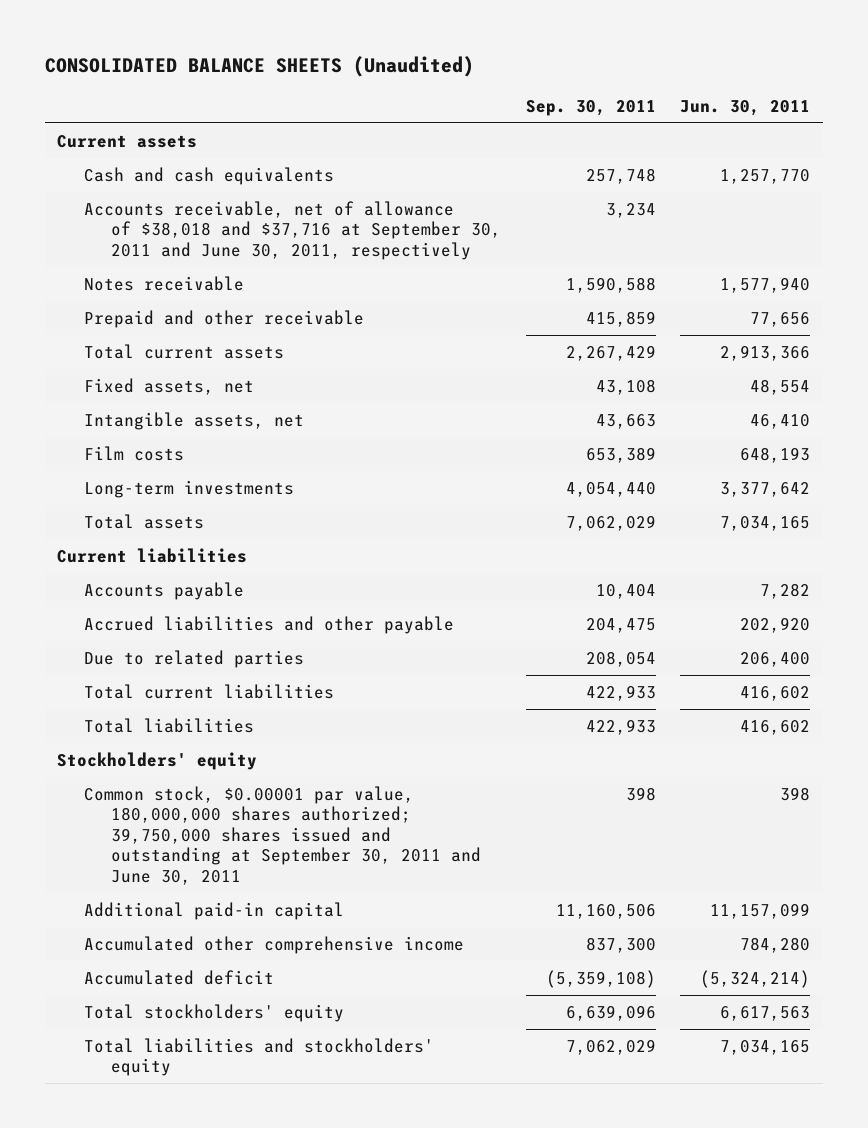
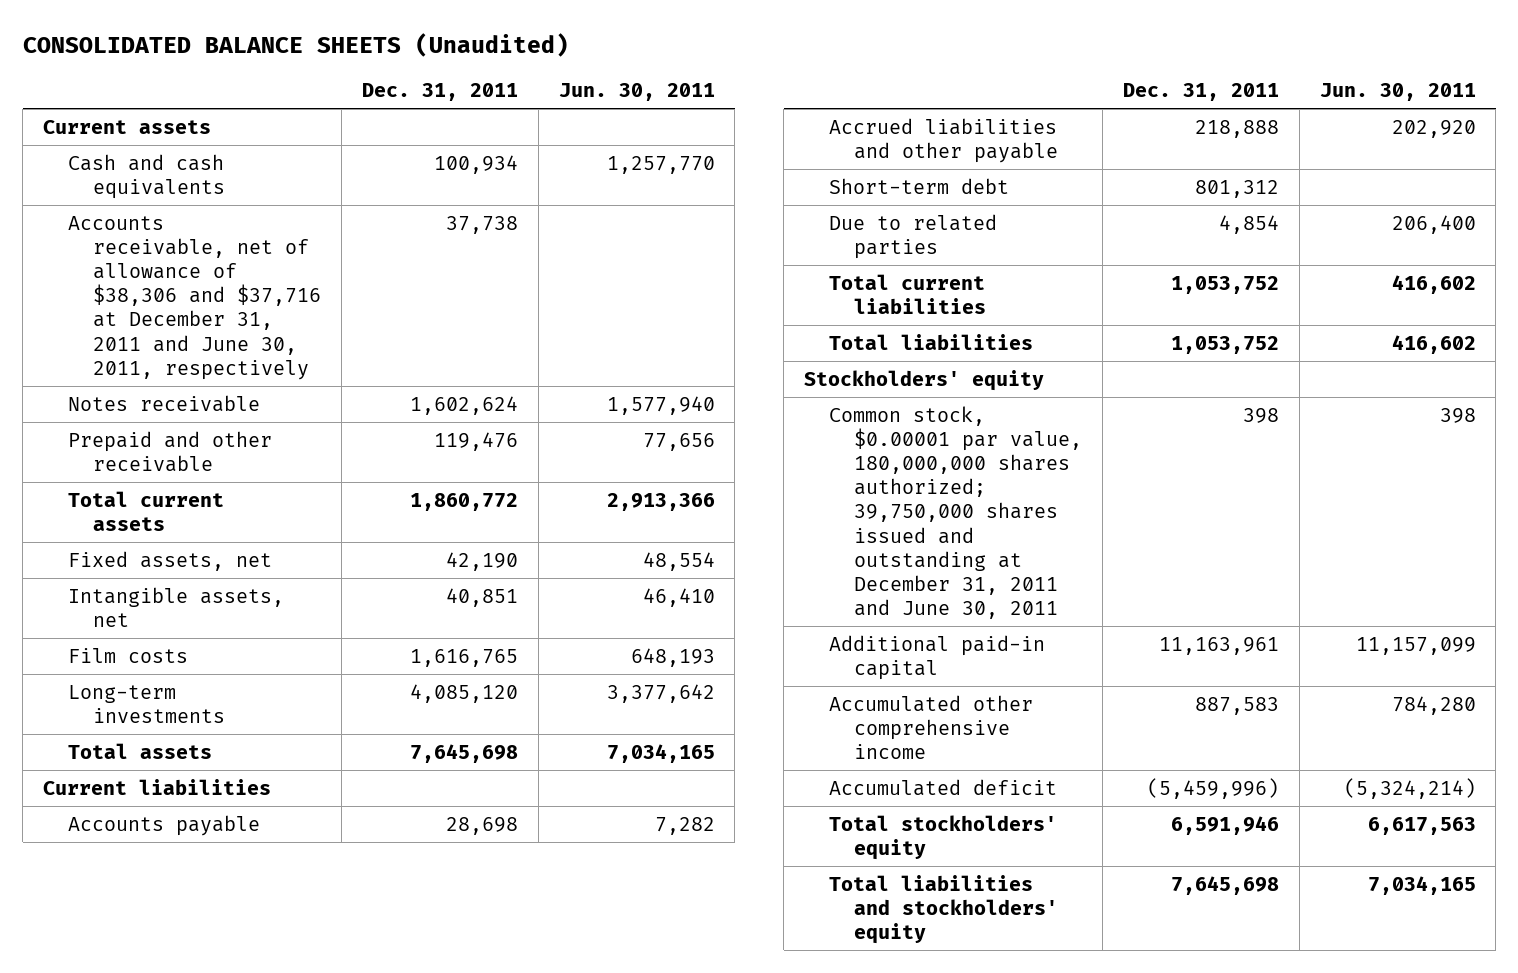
[525,99,656,116] Sep. 30, 2011 -> none
none -> [361,83,518,102] Dec. 31, 2011
[84,200,502,260] Accounts receivable, net of allowance of $38,018 and $37,716 at September 30, 2011 and June 30, 2011, respectively -> [68,215,322,380] Accounts receivable, net of allowance of $38,306 and $37,716 at December 31, 2011 and June 30, 2011, respectively
none -> [829,177,1010,194] Short-term debt
[84,785,482,885] Common stock, $0.00001 par value, 180,000,000 shares authorized; 39,750,000 shares issued and outstanding at September 30, 2011 and June 30, 2011 -> [829,405,1083,620] Common stock, $0.00001 par value, 180,000,000 shares authorized; 39,750,000 shares issued and outstanding at December 31, 2011 and June 30, 2011

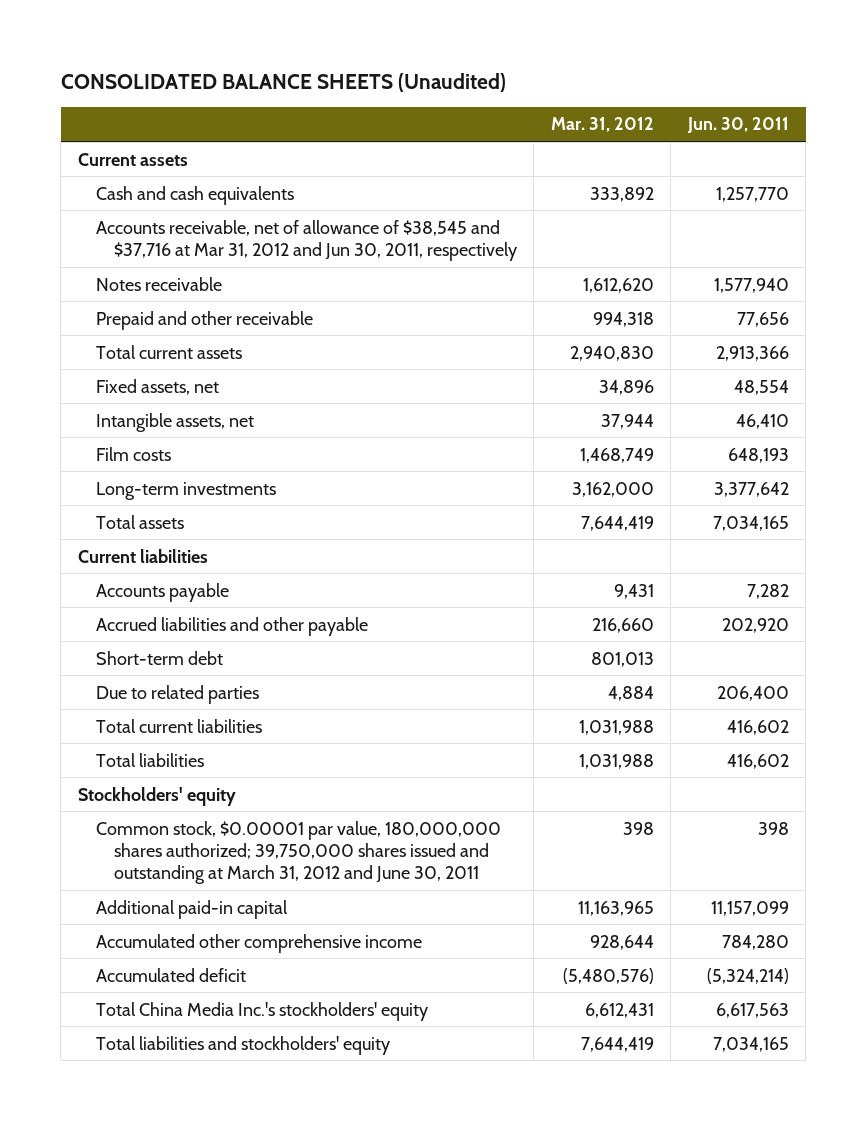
[361,83,518,102] Dec. 31, 2011 -> none
none -> [550,117,654,133] Mar. 31, 2012
[68,215,322,380] Accounts receivable, net of allowance of $38,306 and $37,716 at December 31, 2011 and June 30, 2011, respectively -> [95,219,517,261] Accounts receivable, net of allowance of $38,545 and $37,716 at Mar 31, 2012 and Jun 30, 2011, respectively
[829,405,1083,620] Common stock, $0.00001 par value, 180,000,000 shares authorized; 39,750,000 shares issued and outstanding at December 31, 2011 and June 30, 2011 -> [95,820,501,884] Common stock, $0.00001 par value, 180,000,000 shares authorized; 39,750,000 shares issued and outstanding at March 31, 2012 and June 30, 2011
[829,814,1058,860] Total stockholders' equity -> [95,1001,428,1021] Total China Media Inc.'s stockholders' equity

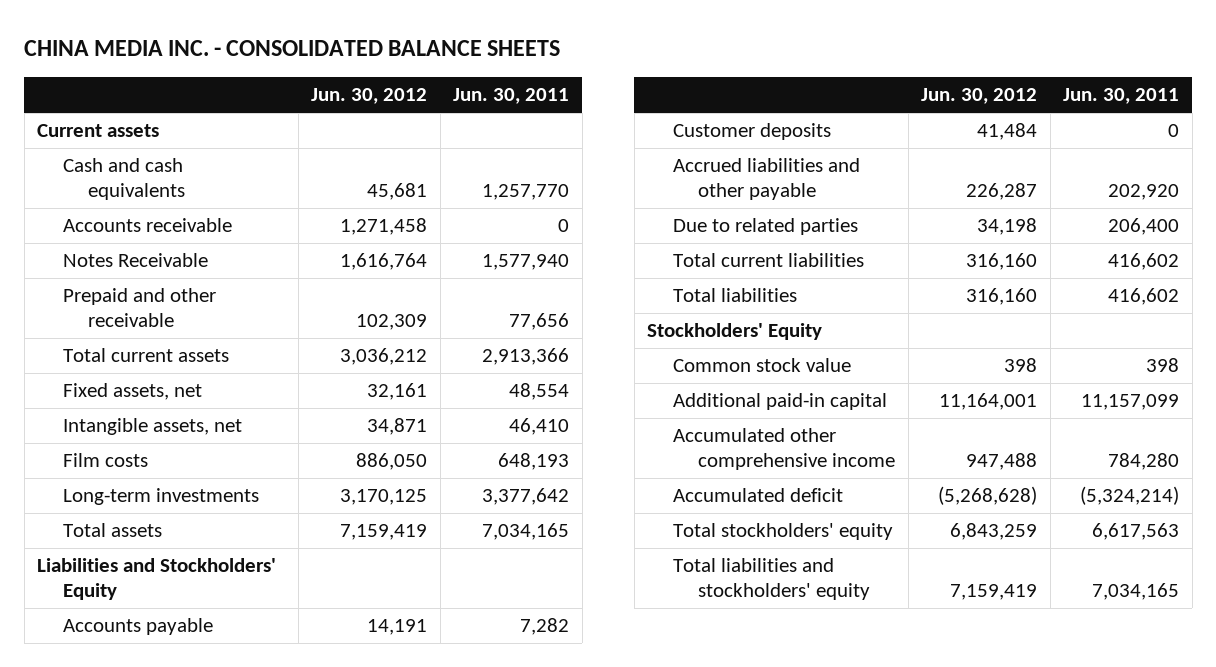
[60,72,506,92] CONSOLIDATED BALANCE SHEETS (Unaudited) -> [24,40,561,57] CHINA MEDIA INC. - CONSOLIDATED BALANCE SHEETS
[550,117,654,133] Mar. 31, 2012 -> none
none -> [311,88,428,105] Jun. 30, 2012
[95,219,517,261] Accounts receivable, net of allowance of $38,545 and $37,716 at Mar 31, 2012 and Jun 30, 2011, respectively -> none
none -> [62,218,232,233] Accounts receivable
[95,276,222,291] Notes receivable -> [62,253,208,268] Notes Receivable
[77,548,208,563] Current liabilities -> none
none -> [37,558,277,601] Liabilities and Stockholders' Equity
none -> [672,123,831,141] Customer deposits
[95,650,223,665] Short-term debt -> none
[77,786,236,806] Stockholders' equity -> [647,323,823,341] Stockholders' Equity
[95,820,501,884] Common stock, $0.00001 par value, 180,000,000 shares authorized; 39,750,000 shares issued and outstanding at March 31, 2012 and June 30, 2011 -> [672,358,851,373] Common stock value
[95,1001,428,1021] Total China Media Inc.'s stockholders' equity -> [672,523,893,541] Total stockholders' equity

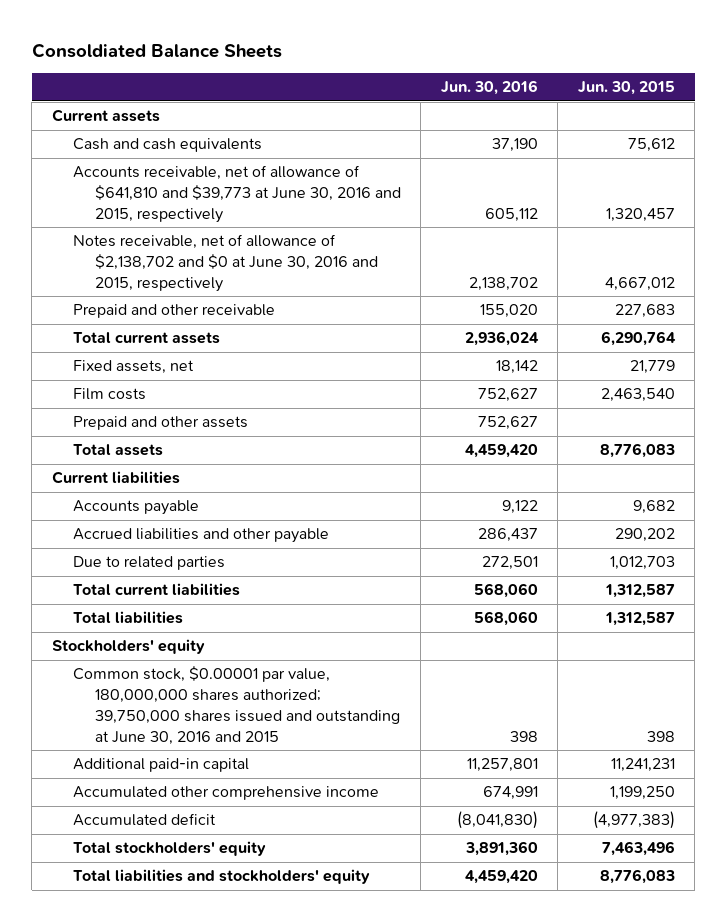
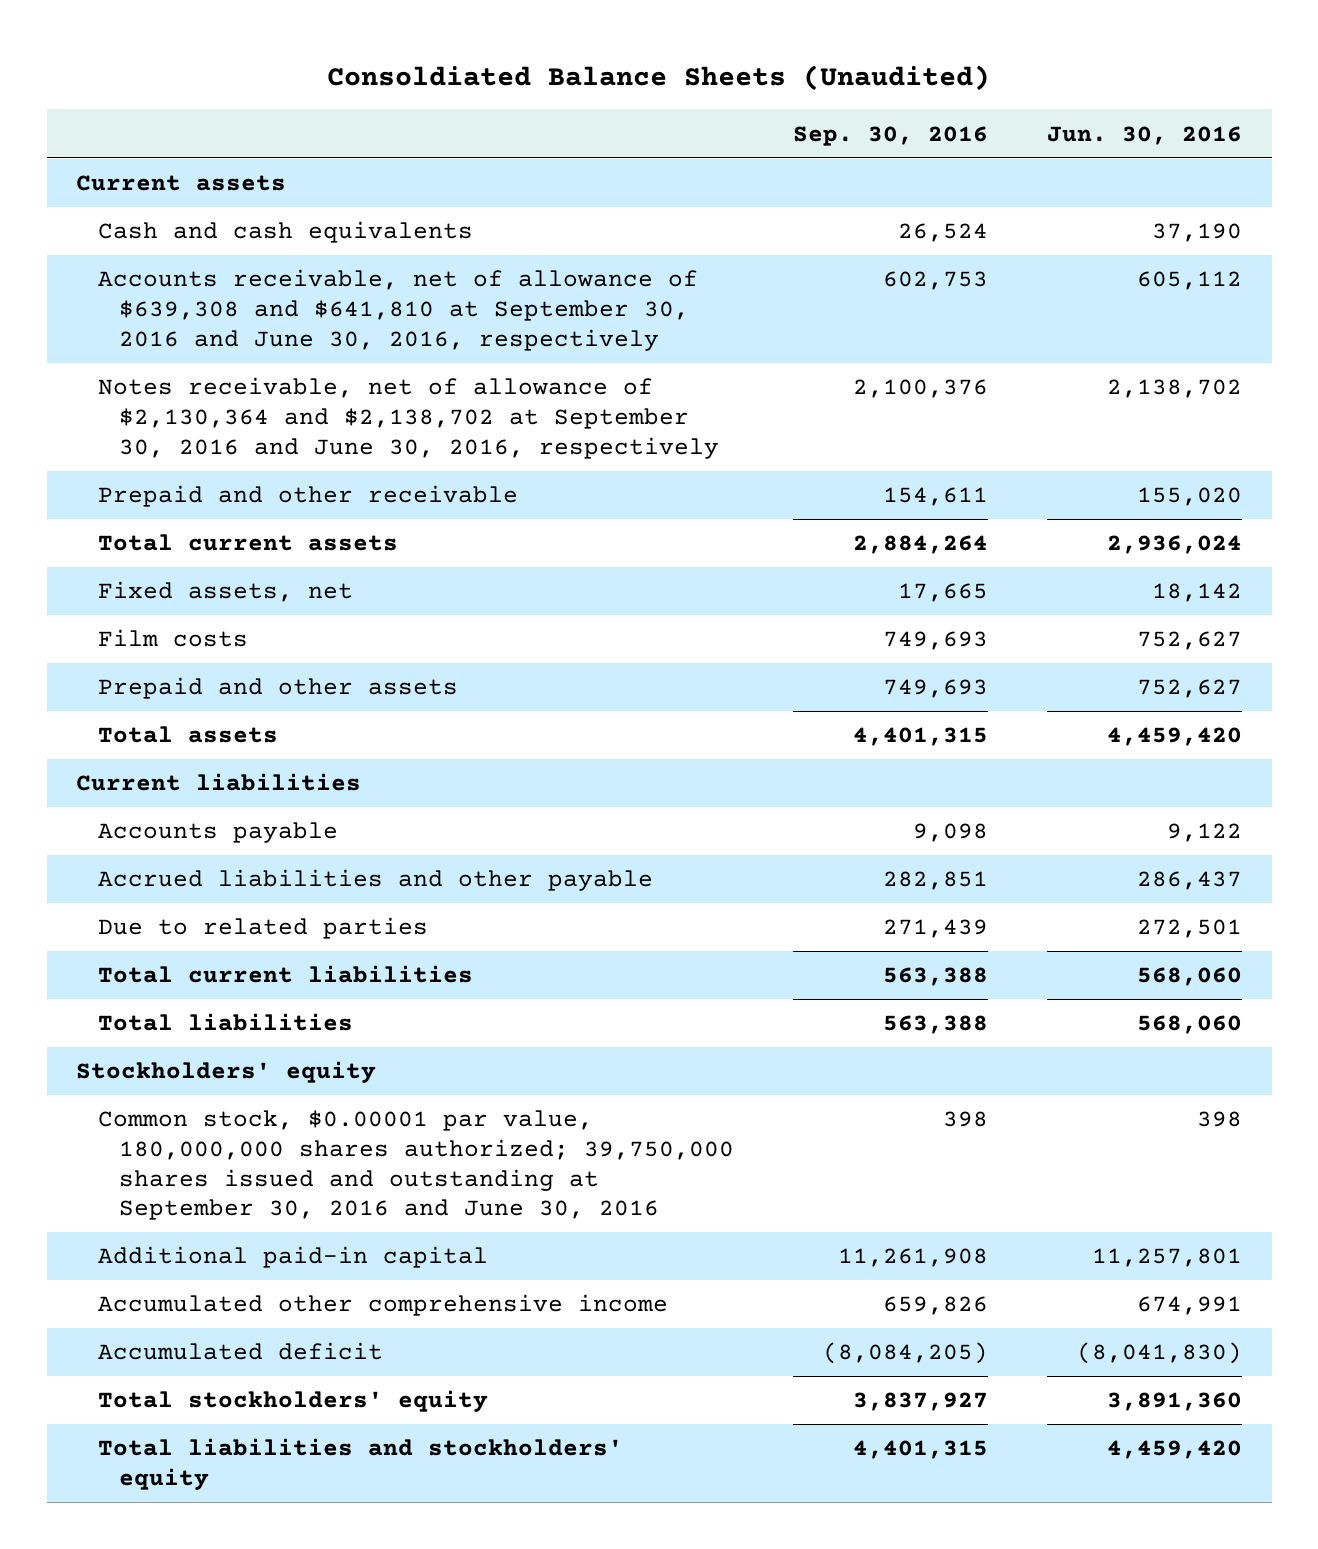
[31,42,282,58] Consoldiated Balance Sheets -> [327,64,991,91] Consoldiated Balance Sheets (Unaudited)
[577,81,675,96] Jun. 30, 2015 -> none
none -> [793,125,989,146] Sep. 30, 2016
[73,165,401,223] Accounts receivable, net of allowance of $641,810 and $39,773 at June 30, 2016 and 2015, respectively -> [97,269,698,351] Accounts receivable, net of allowance of $639,308 and $641,810 at September 30, 2016 and June 30, 2016, respectively
[73,234,378,292] Notes receivable, net of allowance of $2,138,702 and $0 at June 30, 2016 and 2015, respectively -> [97,377,719,459] Notes receivable, net of allowance of $2,130,364 and $2,138,702 at September 30, 2016 and June 30, 2016, respectively
[73,666,400,745] Common stock, $0.00001 par value, 180,000,000 shares authorized; 39,750,000 shares issued and outstanding at June 30, 2016 and 2015 -> [97,1110,734,1221] Common stock, $0.00001 par value, 180,000,000 shares authorized; 39,750,000 shares issued and outstanding at September 30, 2016 and June 30, 2016

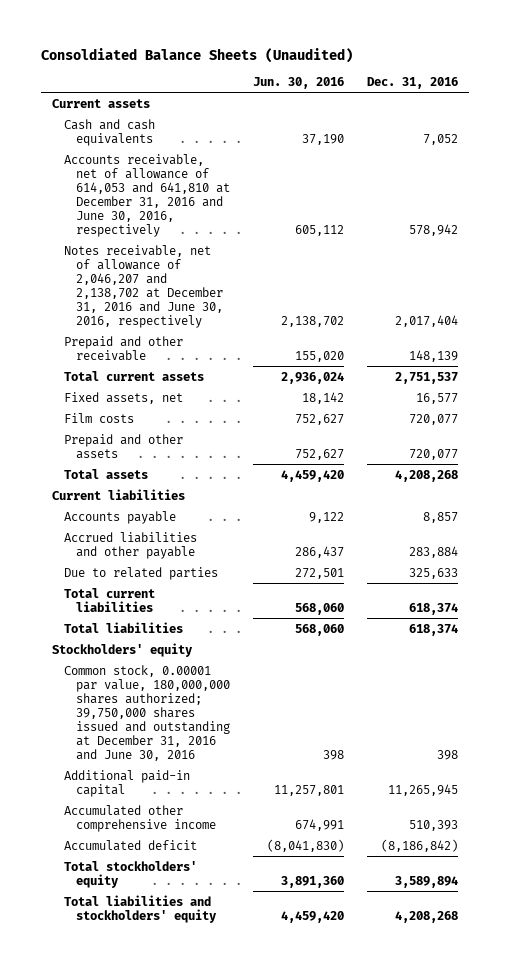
[793,125,989,146] Sep. 30, 2016 -> none
none -> [366,77,458,90] Dec. 31, 2016
[97,269,698,351] Accounts receivable, net of allowance of $639,308 and $641,810 at September 30, 2016 and June 30, 2016, respectively -> [64,153,231,237] Accounts receivable, net of allowance of 614,053 and 641,810 at December 31, 2016 and June 30, 2016, respectively
[97,377,719,459] Notes receivable, net of allowance of $2,130,364 and $2,138,702 at September 30, 2016 and June 30, 2016, respectively -> [64,244,224,328] Notes receivable, net of allowance of 2,046,207 and 2,138,702 at December 31, 2016 and June 30, 2016, respectively
[97,1110,734,1221] Common stock, $0.00001 par value, 180,000,000 shares authorized; 39,750,000 shares issued and outstanding at September 30, 2016 and June 30, 2016 -> [64,664,231,761] Common stock, 0.00001 par value, 180,000,000 shares authorized; 39,750,000 shares issued and outstanding at December 31, 2016 and June 30, 2016

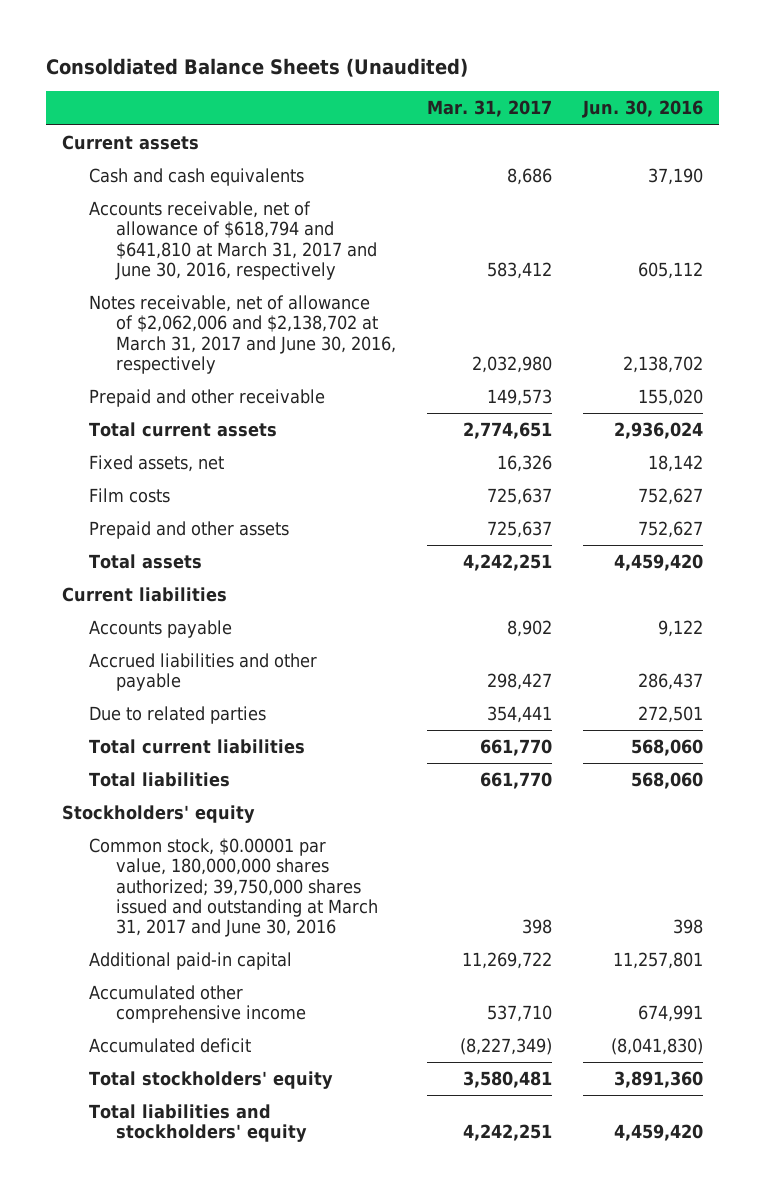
[366,77,458,90] Dec. 31, 2016 -> none
none -> [427,100,553,118] Mar. 31, 2017
[64,153,231,237] Accounts receivable, net of allowance of 614,053 and 641,810 at December 31, 2016 and June 30, 2016, respectively -> [88,200,377,280] Accounts receivable, net of allowance of $618,794 and $641,810 at March 31, 2017 and June 30, 2016, respectively
[64,244,224,328] Notes receivable, net of allowance of 2,046,207 and 2,138,702 at December 31, 2016 and June 30, 2016, respectively -> [88,294,396,374] Notes receivable, net of allowance of $2,062,006 and $2,138,702 at March 31, 2017 and June 30, 2016, respectively
[64,664,231,761] Common stock, 0.00001 par value, 180,000,000 shares authorized; 39,750,000 shares issued and outstanding at December 31, 2016 and June 30, 2016 -> [88,837,378,938] Common stock, $0.00001 par value, 180,000,000 shares authorized; 39,750,000 shares issued and outstanding at March 31, 2017 and June 30, 2016

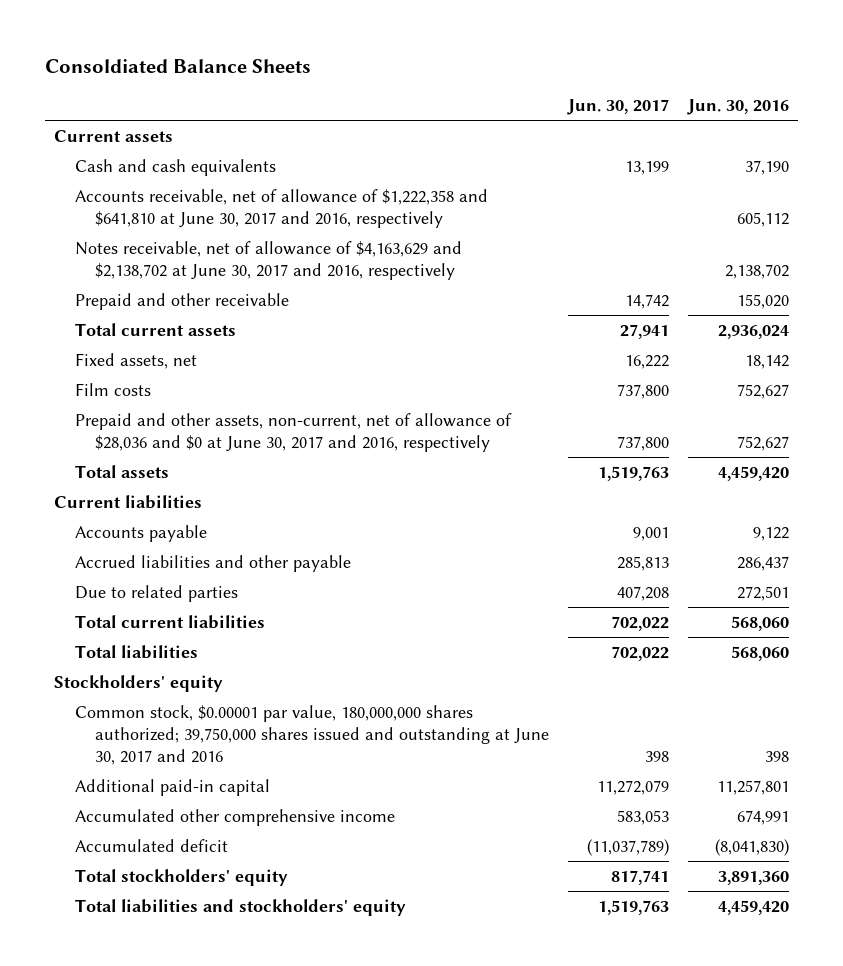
[46,57,469,77] Consoldiated Balance Sheets (Unaudited) -> [44,58,311,73] Consoldiated Balance Sheets
[427,100,553,118] Mar. 31, 2017 -> none
none -> [567,99,670,116] Jun. 30, 2017
[88,200,377,280] Accounts receivable, net of allowance of $618,794 and $641,810 at March 31, 2017 and June 30, 2016, respectively -> [74,188,488,228] Accounts receivable, net of allowance of $1,222,358 and $641,810 at June 30, 2017 and 2016, respectively
[88,294,396,374] Notes receivable, net of allowance of $2,062,006 and $2,138,702 at March 31, 2017 and June 30, 2016, respectively -> [74,240,462,280] Notes receivable, net of allowance of $4,163,629 and $2,138,702 at June 30, 2017 and 2016, respectively
[88,520,289,539] Prepaid and other assets -> [74,412,512,452] Prepaid and other assets, non-current, net of allowance of $28,036 and $0 at June 30, 2017 and 2016, respectively
[88,837,378,938] Common stock, $0.00001 par value, 180,000,000 shares authorized; 39,750,000 shares issued and outstanding at March 31, 2017 and June 30, 2016 -> [74,704,550,765] Common stock, $0.00001 par value, 180,000,000 shares authorized; 39,750,000 shares issued and outstanding at June 30, 2017 and 2016

